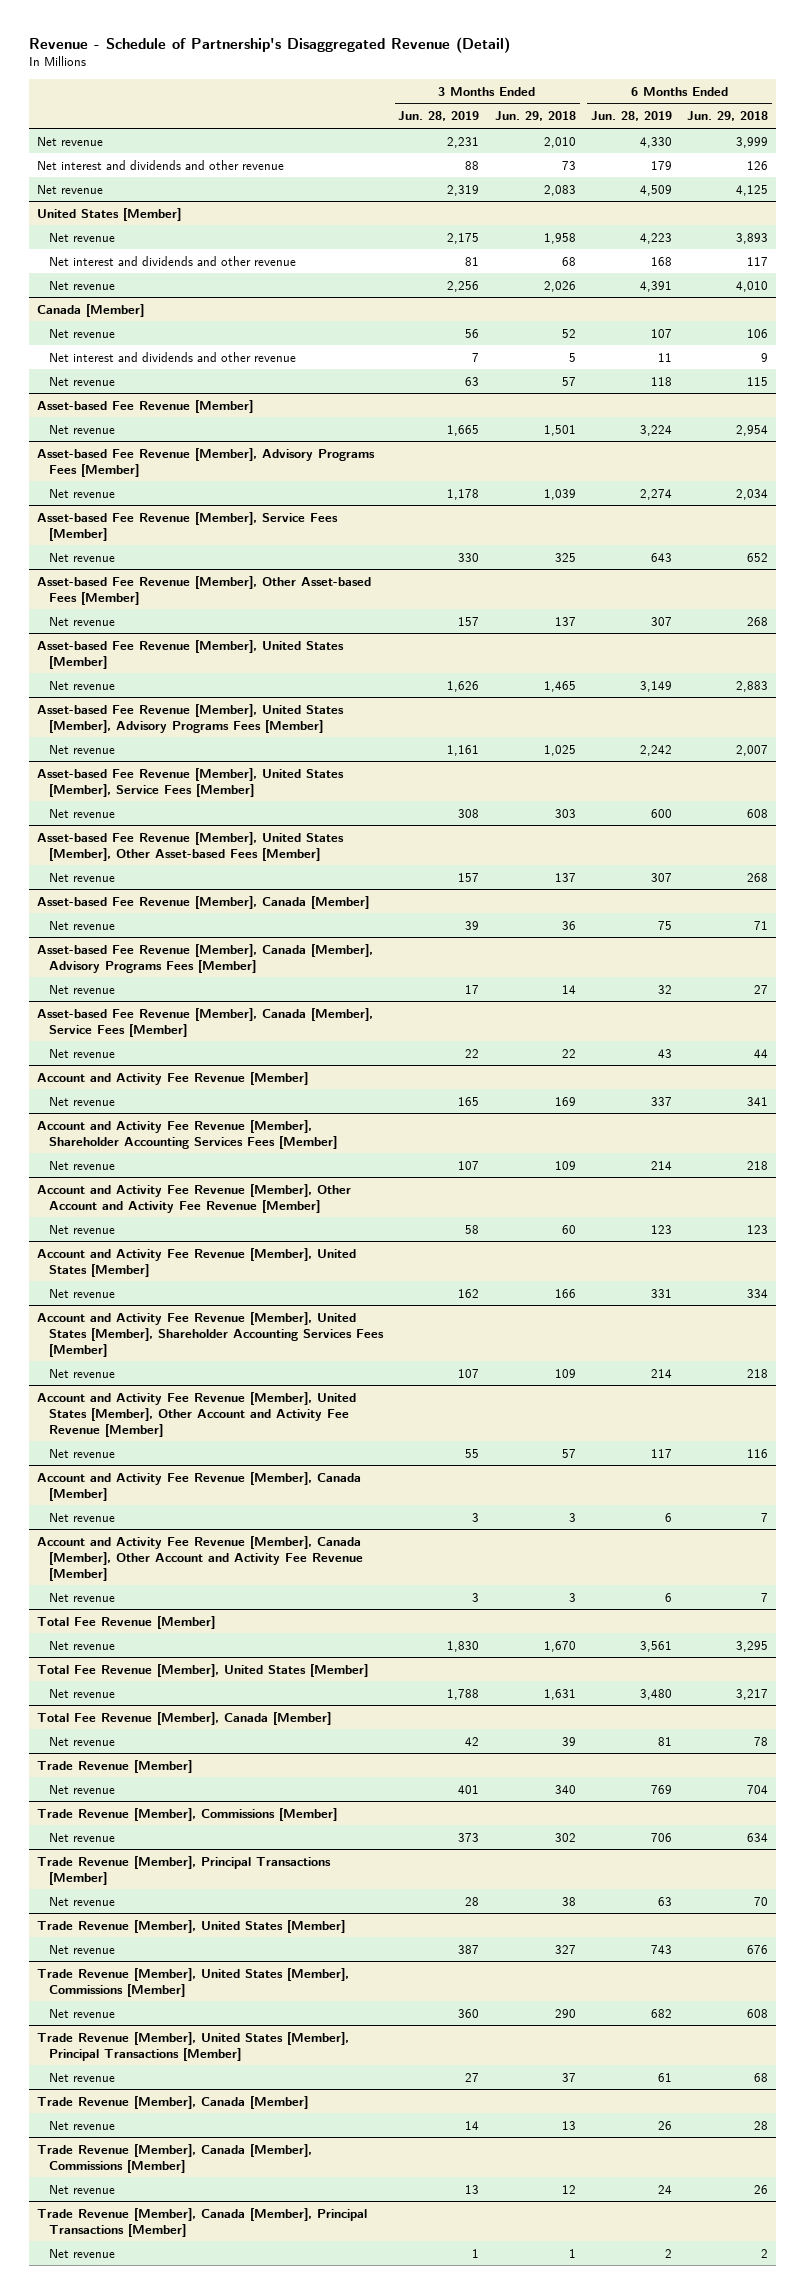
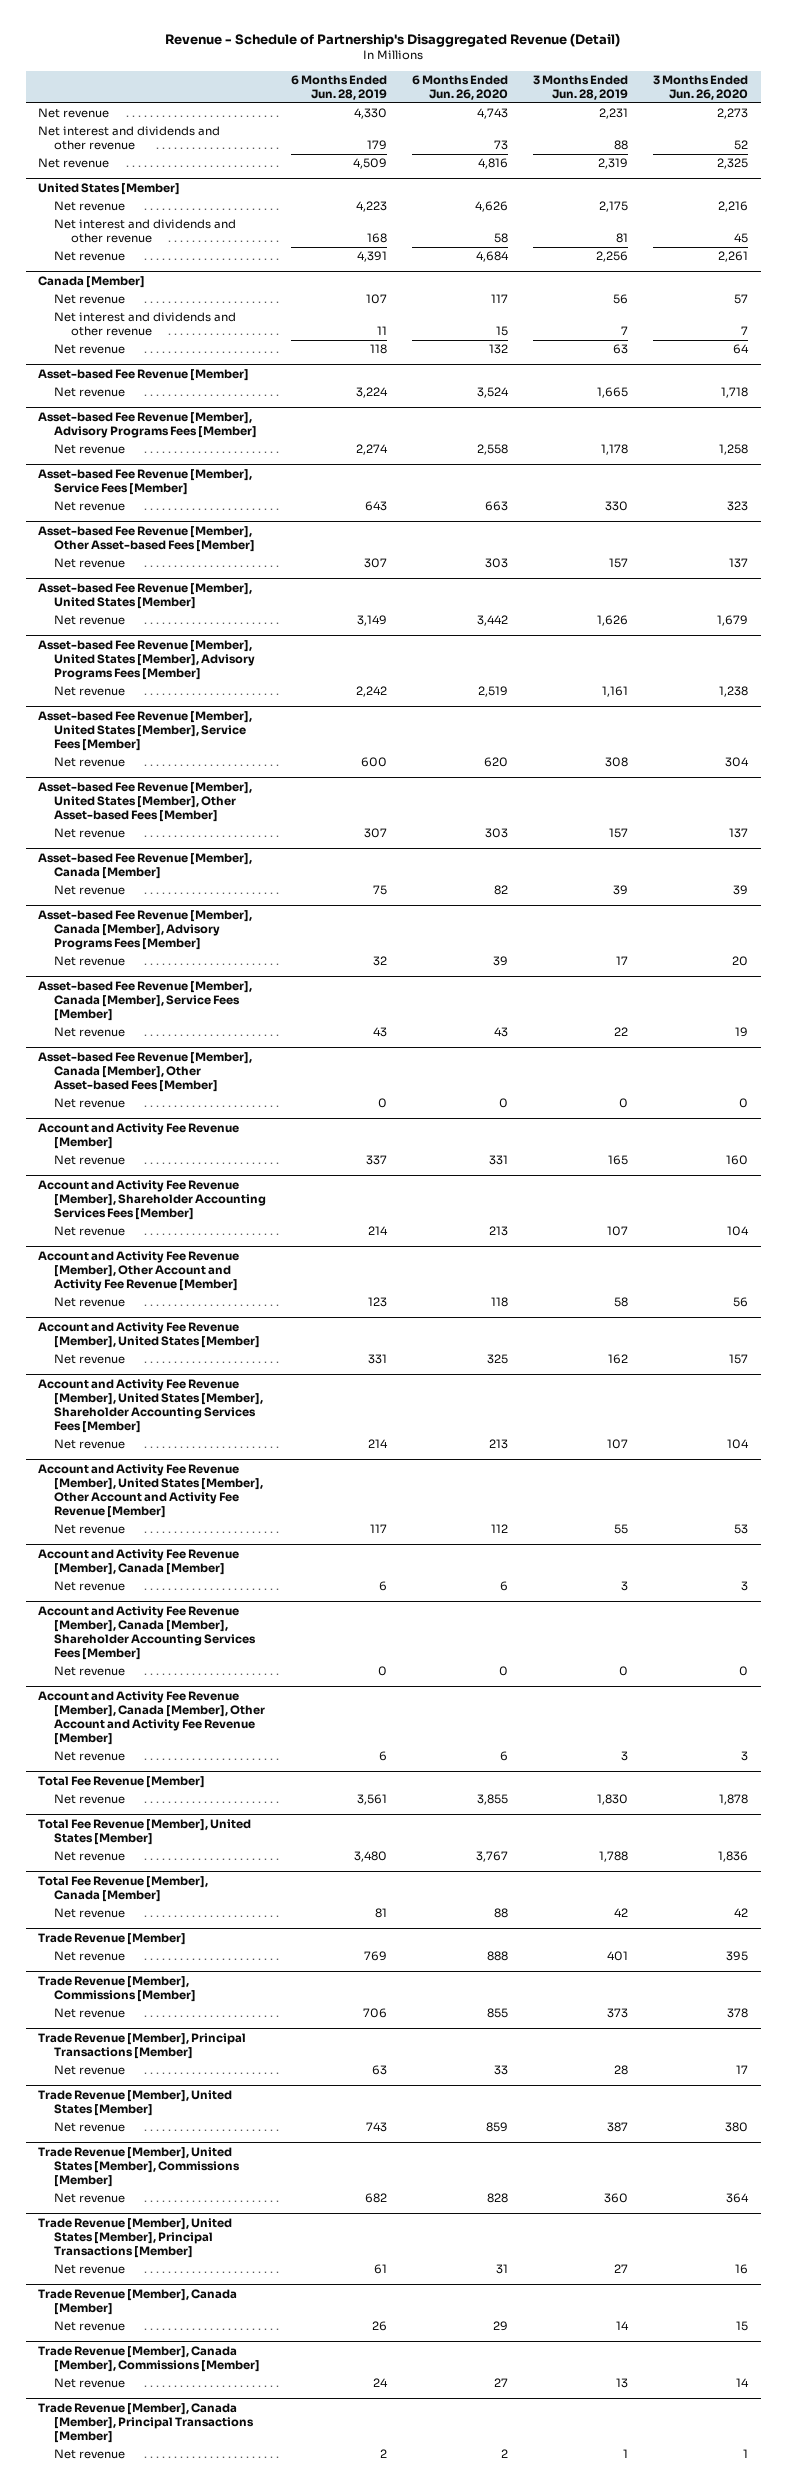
[494,111,576,122] Jun. 29, 2018 -> none
[687,111,769,122] Jun. 29, 2018 -> none
none -> [412,74,509,100] 6 Months Ended Jun. 26, 2020
none -> [653,74,749,100] 3 Months Ended Jun. 26, 2020
none -> [38,1052,253,1092] Asset-based Fee Revenue [Member], Canada [Member], Other Asset-based Fees [Member]
none -> [54,1098,126,1109] Net revenue
none -> [38,1606,257,1660] Account and Activity Fee Revenue [Member], Canada [Member], Shareholder Accounting Services Fees [Member]
none -> [54,1666,126,1677] Net revenue

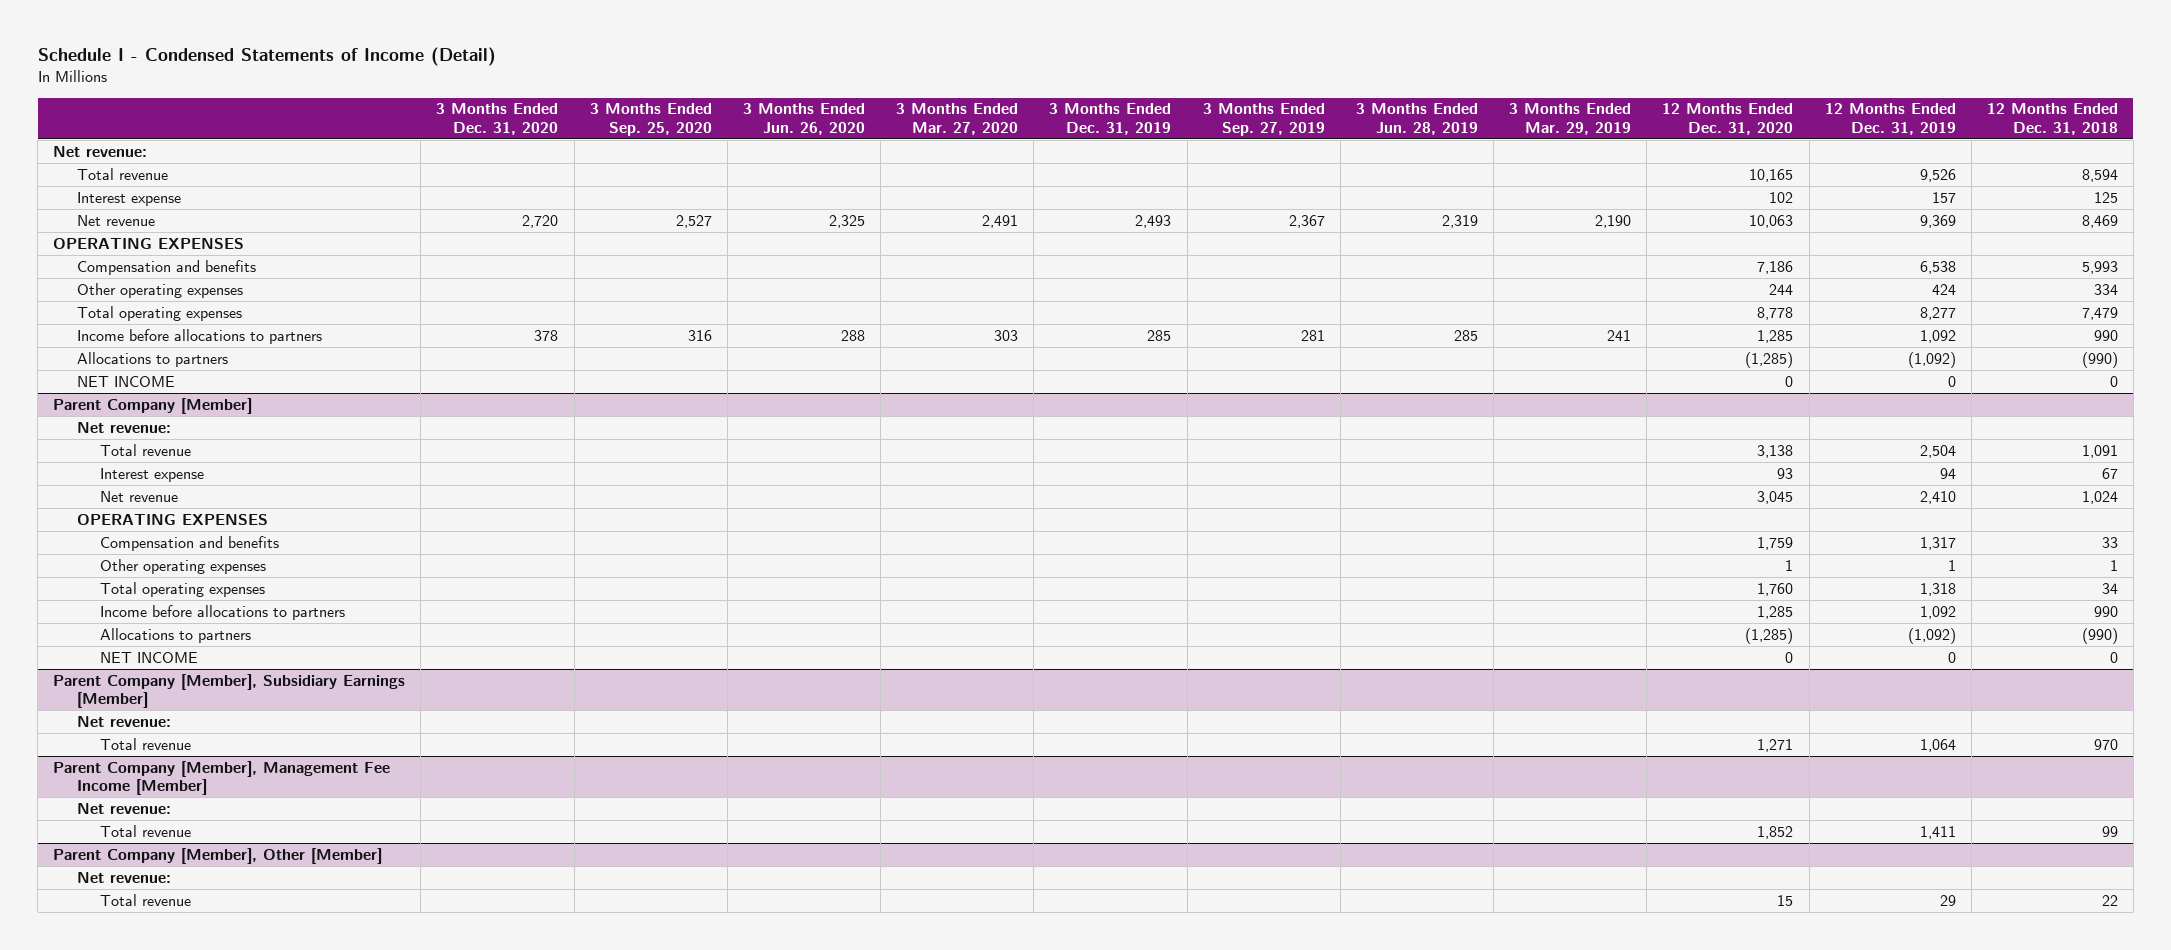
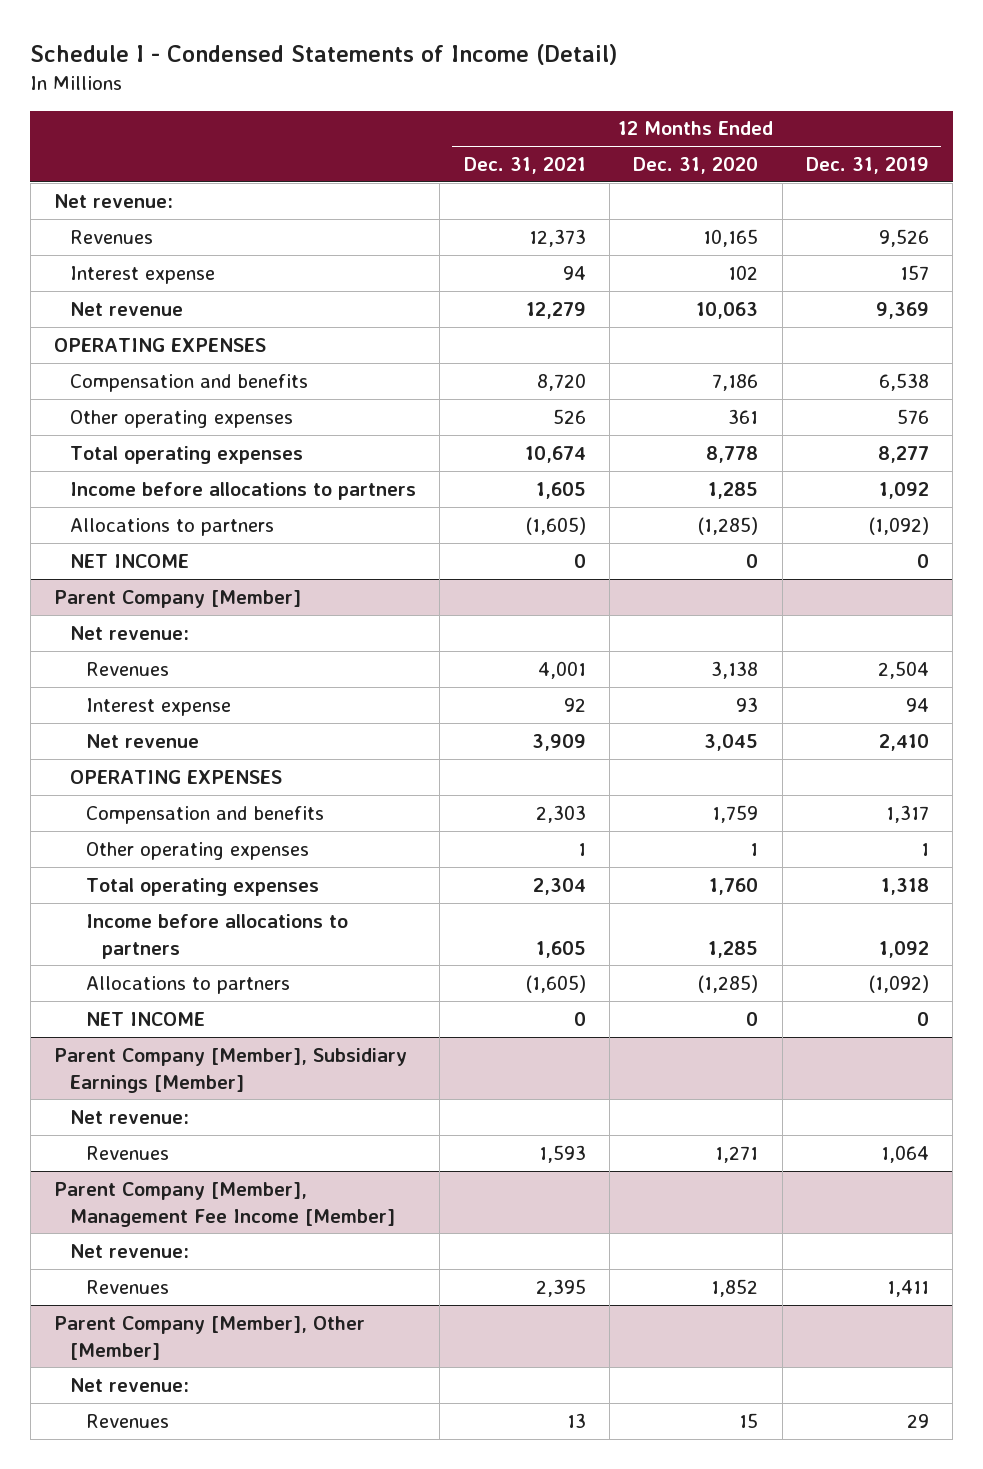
[436,103,559,135] 3 Months Ended Dec. 31, 2020 -> none
[589,103,712,136] 3 Months Ended Sep. 25, 2020 -> none
[742,103,865,135] 3 Months Ended Jun. 26, 2020 -> none
[896,103,1019,135] 3 Months Ended Mar. 27, 2020 -> none
[1049,103,1172,135] 3 Months Ended Dec. 31, 2019 -> none
[1202,103,1325,136] 3 Months Ended Sep. 27, 2019 -> none
[1355,103,1478,135] 3 Months Ended Jun. 28, 2019 -> none
[1509,103,1632,135] 3 Months Ended Mar. 29, 2019 -> none
[1986,103,2118,135] 12 Months Ended Dec. 31, 2018 -> none
none -> [463,157,586,175] Dec. 31, 2021
[76,167,168,180] Total revenue -> [69,229,153,244] Revenues
[1769,283,1794,295] 244 -> [728,408,759,424] 361
[1931,283,1956,295] 424 -> [897,408,930,424] 576
[99,443,191,456] Total revenue -> [85,661,169,676] Revenues
[99,737,191,750] Total revenue -> [85,1145,169,1160] Revenues
[99,824,191,837] Total revenue -> [85,1279,169,1294] Revenues
[99,893,191,906] Total revenue -> [85,1413,169,1428] Revenues

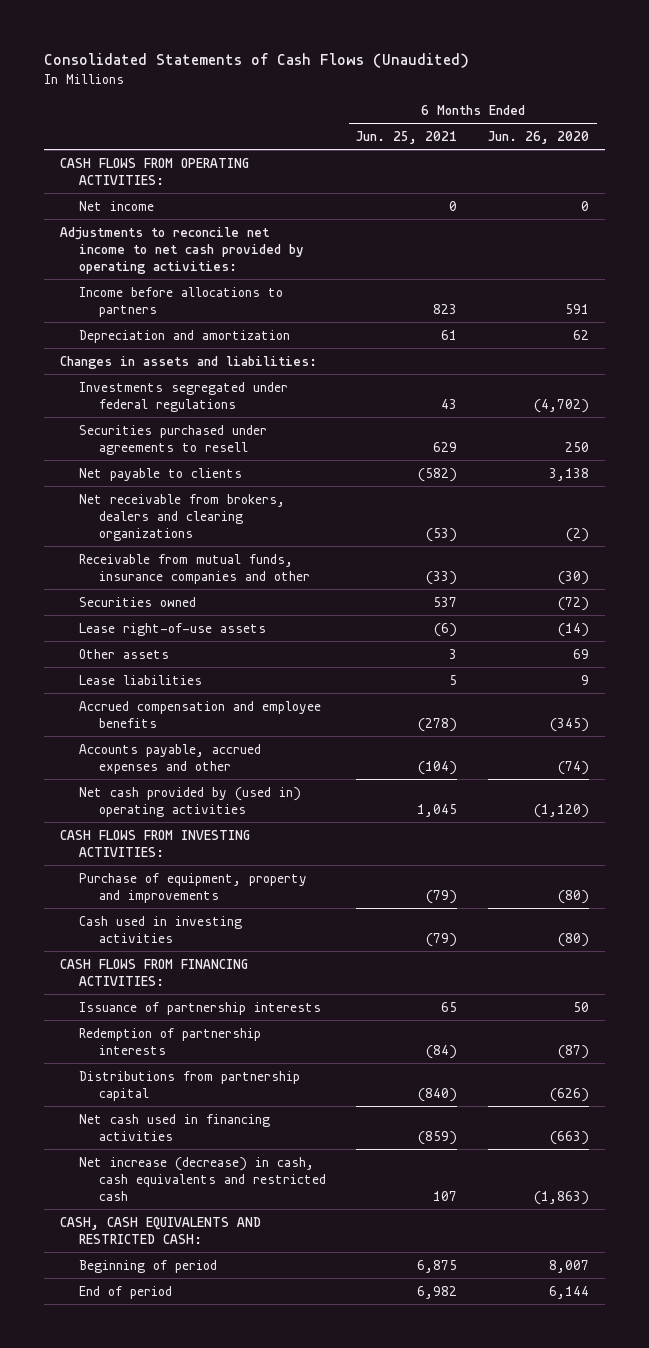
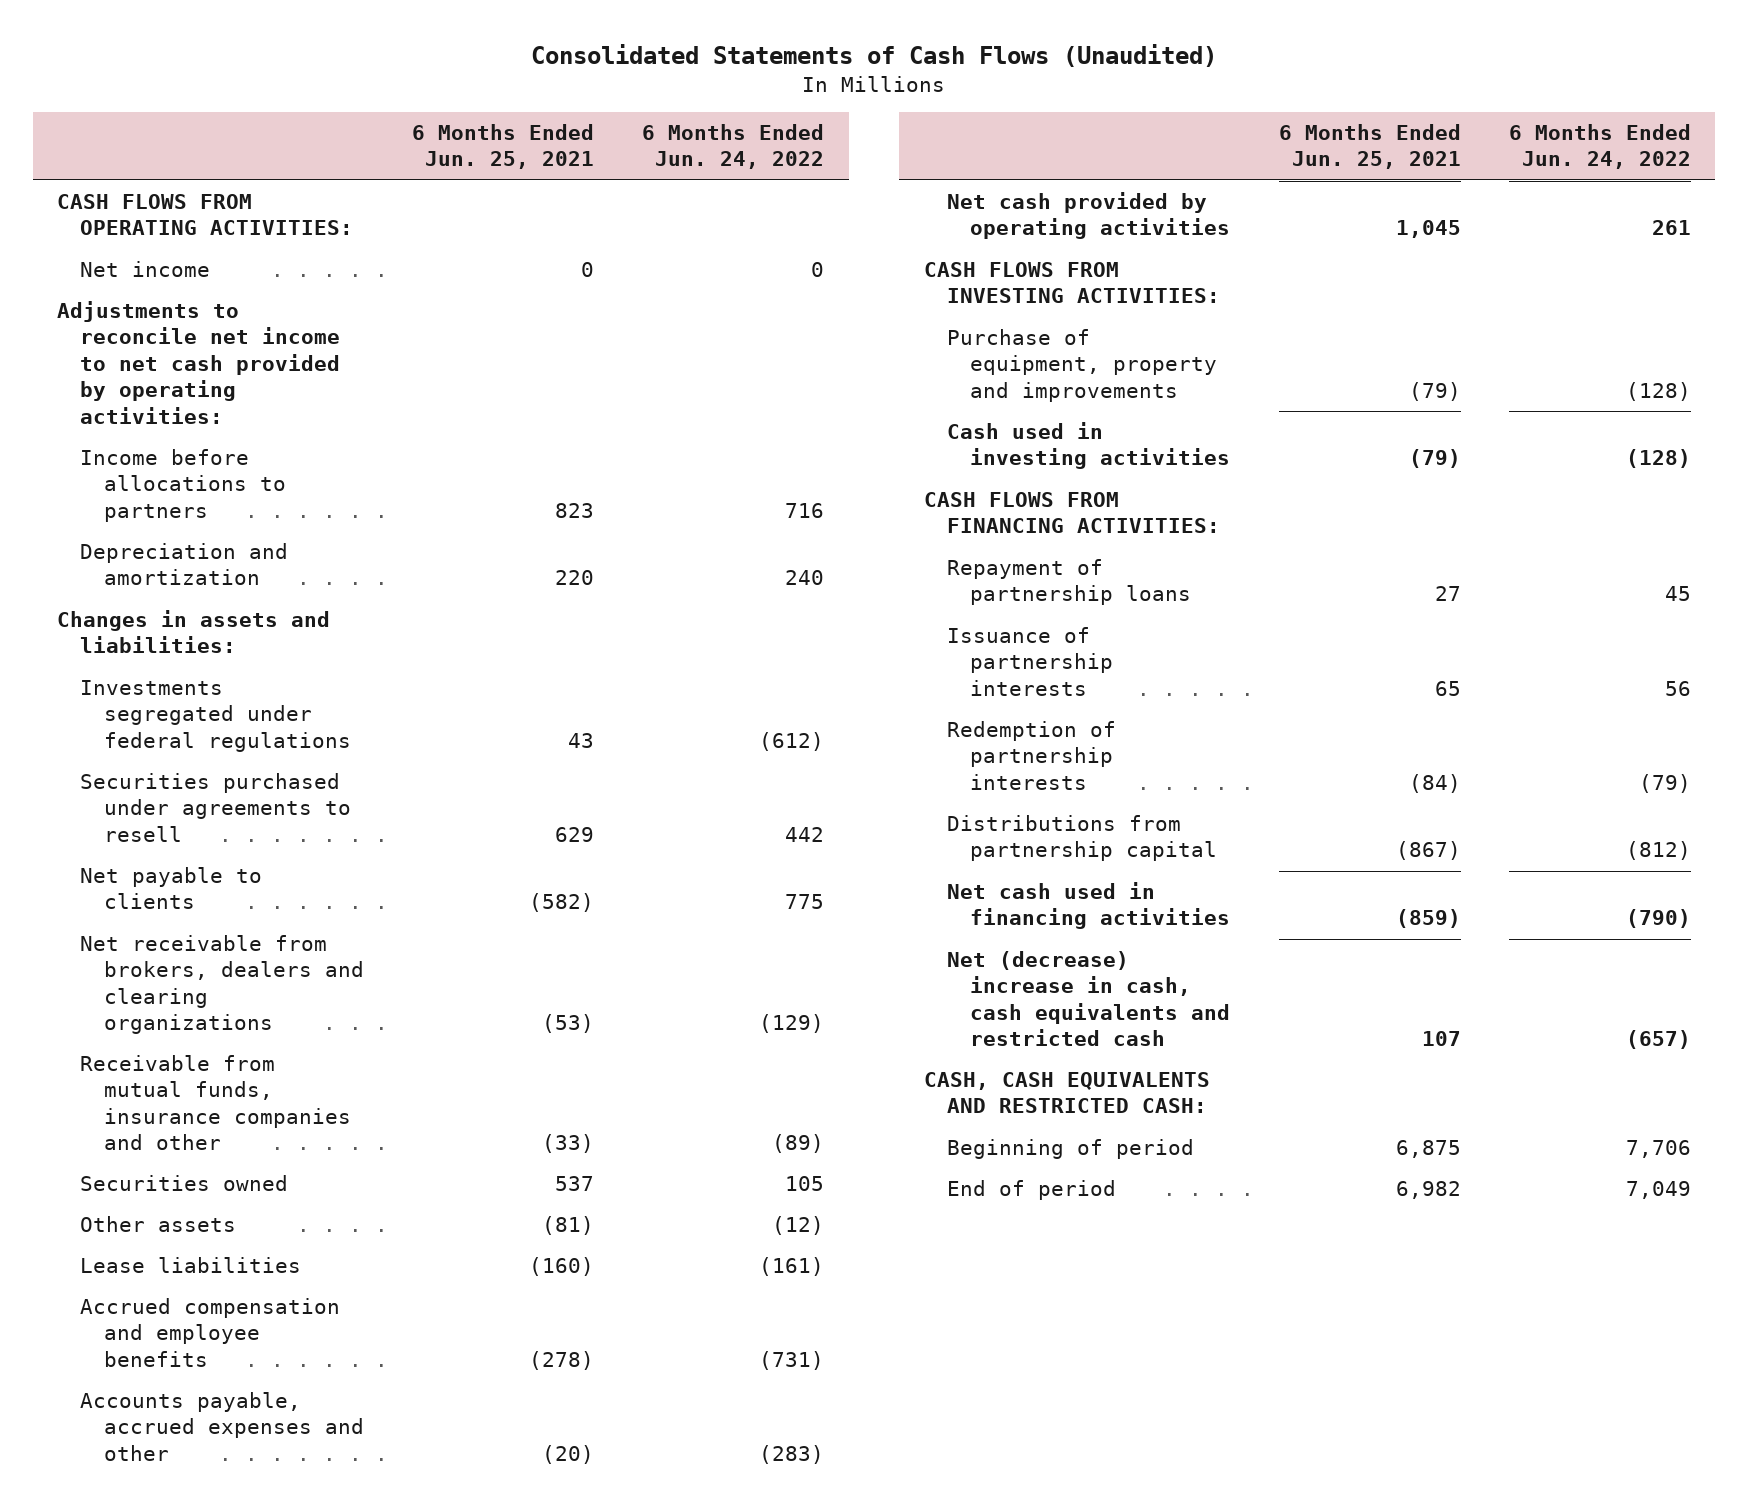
[488,130,590,144] Jun. 26, 2020 -> none
none -> [642,124,825,170] 6 Months Ended Jun. 24, 2022
[441,329,458,340] 61 -> [555,570,595,586] 220
[79,622,267,636] Lease right-of-use assets -> none
[449,648,458,659] 3 -> [542,1216,595,1236] (81)
[449,674,458,685] 5 -> [529,1257,595,1277] (160)
[418,760,458,775] (104) -> [542,1444,595,1464] (20)
[79,786,302,817] Net cash provided by (used in) operating activities -> [946,192,1231,240] Net cash provided by operating activities
none -> [946,559,1192,606] Repayment of partnership loans
[418,1087,458,1102] (840) -> [1395,841,1461,861] (867)
[79,1156,326,1201] Net increase (decrease) in cash, cash equivalents and restricted cash -> [946,951,1231,1047] Net (decrease) increase in cash, cash equivalents and restricted cash

